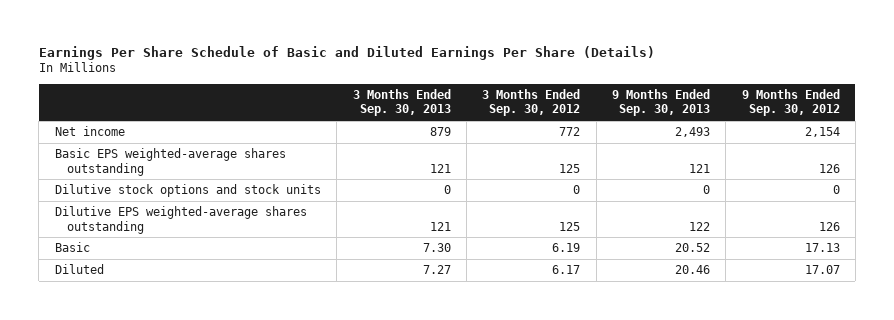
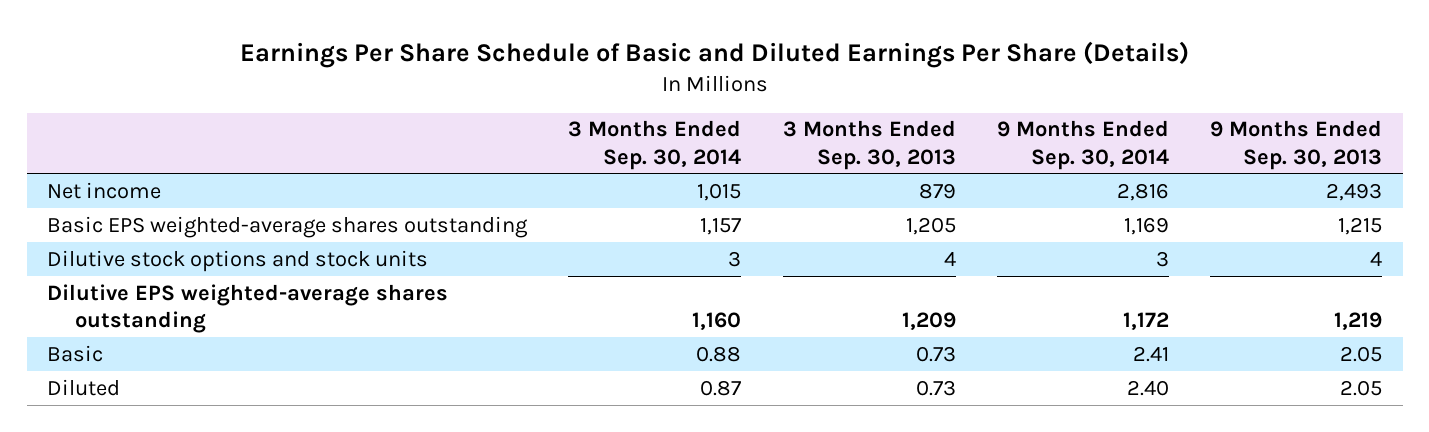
[482,89,581,117] 3 Months Ended Sep. 30, 2012 -> none
[741,89,840,117] 9 Months Ended Sep. 30, 2012 -> none
none -> [568,120,742,170] 3 Months Ended Sep. 30, 2014
none -> [997,120,1170,170] 9 Months Ended Sep. 30, 2014
[429,163,451,173] 121 -> [905,216,956,235] 1,205
[688,163,710,173] 121 -> [1338,216,1383,235] 1,215
[443,185,451,195] 0 -> [943,250,956,266] 4
[702,185,710,195] 0 -> [1370,250,1383,266] 4
[429,221,451,231] 121 -> [901,311,956,330] 1,209
[688,221,710,231] 122 -> [1334,311,1383,330] 1,219
[422,243,451,253] 7.30 -> [915,345,956,362] 0.73
[674,243,710,253] 20.52 -> [1340,345,1383,362] 2.05
[422,265,451,275] 7.27 -> [915,379,956,396] 0.73
[674,265,710,275] 20.46 -> [1340,379,1383,396] 2.05

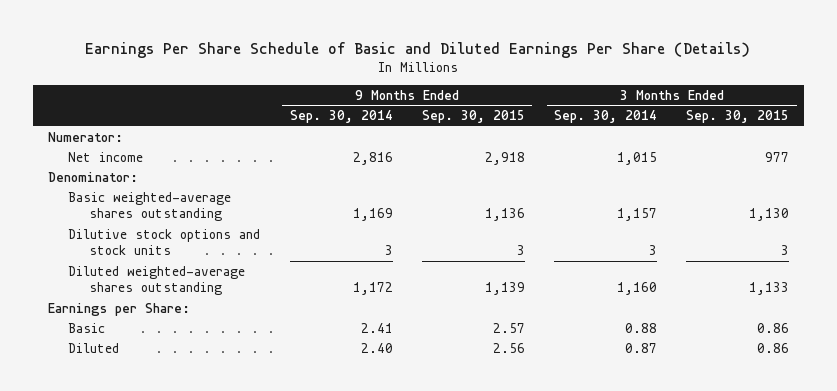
[782,120,956,170] 3 Months Ended Sep. 30, 2013 -> none
[1210,120,1383,170] 9 Months Ended Sep. 30, 2013 -> none
none -> [421,110,525,124] Sep. 30, 2015
none -> [686,110,790,124] Sep. 30, 2015
none -> [47,131,123,142] Numerator:
none -> [47,171,138,182] Denominator:
[47,215,529,238] Basic EPS weighted-average shares outstanding -> [68,191,232,221] Basic weighted-average shares outstanding
[47,283,449,333] Dilutive EPS weighted-average shares outstanding -> [68,265,246,295] Diluted weighted-average shares outstanding
none -> [47,302,190,316] Earnings per Share:

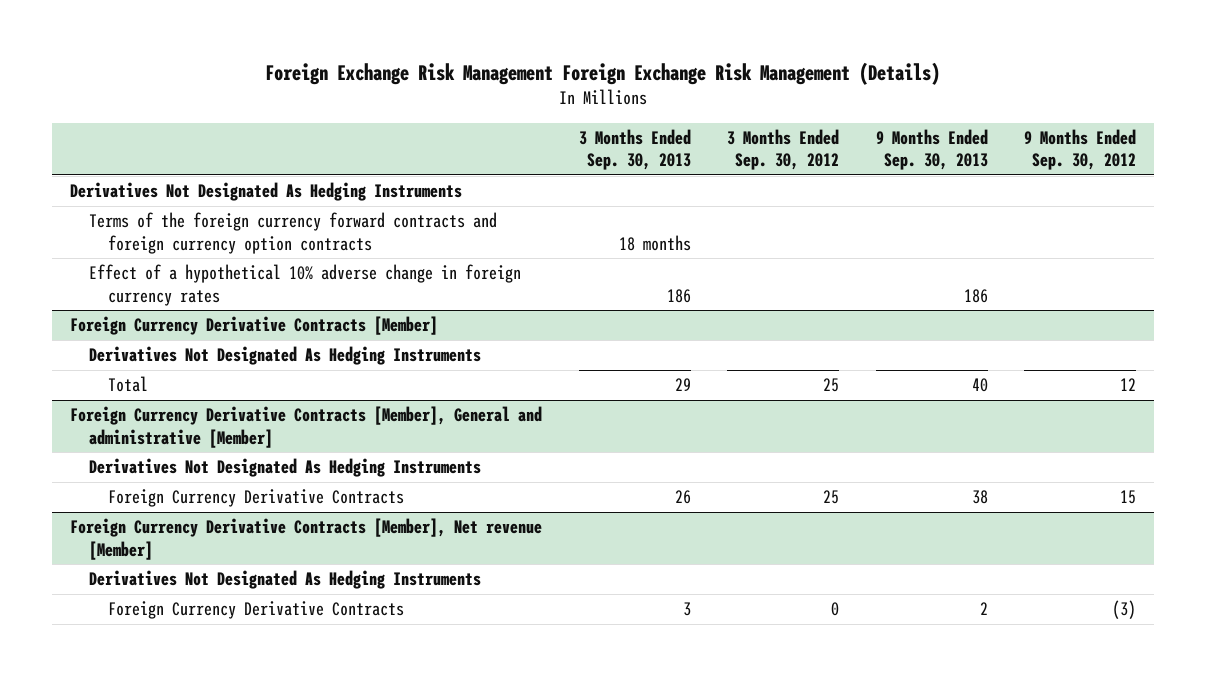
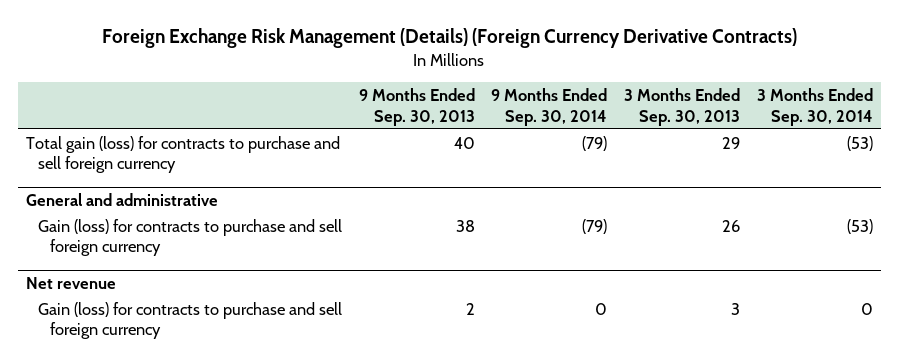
[265,62,941,86] Foreign Exchange Risk Management Foreign Exchange Risk Management (Details) -> [102,28,798,49] Foreign Exchange Risk Management (Details) (Foreign Currency Derivative Contracts)
[727,128,840,171] 3 Months Ended Sep. 30, 2012 -> none
[1024,128,1137,171] 9 Months Ended Sep. 30, 2012 -> none
none -> [491,88,608,126] 9 Months Ended Sep. 30, 2014
none -> [756,88,873,126] 3 Months Ended Sep. 30, 2014
[70,182,463,202] Derivatives Not Designated As Hedging Instruments -> none
[89,212,498,254] Terms of the foreign currency forward contracts and foreign currency option contracts -> none
[89,264,522,306] Effect of a hypothetical 10% adverse change in foreign currency rates -> none
[70,316,439,336] Foreign Currency Derivative Contracts [Member] -> none
[89,346,482,366] Derivatives Not Designated As Hedging Instruments -> none
[70,406,543,448] Foreign Currency Derivative Contracts [Member], General and administrative [Member] -> none
[89,458,482,478] Derivatives Not Designated As Hedging Instruments -> none
[70,518,543,560] Foreign Currency Derivative Contracts [Member], Net revenue [Member] -> none
[89,570,482,590] Derivatives Not Designated As Hedging Instruments -> none
[108,376,149,393] Total -> [25,135,340,174] Total gain (loss) for contracts to purchase and sell foreign currency
none -> [25,193,218,207] General and administrative
[108,489,405,508] Foreign Currency Derivative Contracts -> [37,218,342,257] Gain (loss) for contracts to purchase and sell foreign currency
none -> [25,277,116,290] Net revenue
[108,601,405,620] Foreign Currency Derivative Contracts -> [37,301,342,340] Gain (loss) for contracts to purchase and sell foreign currency

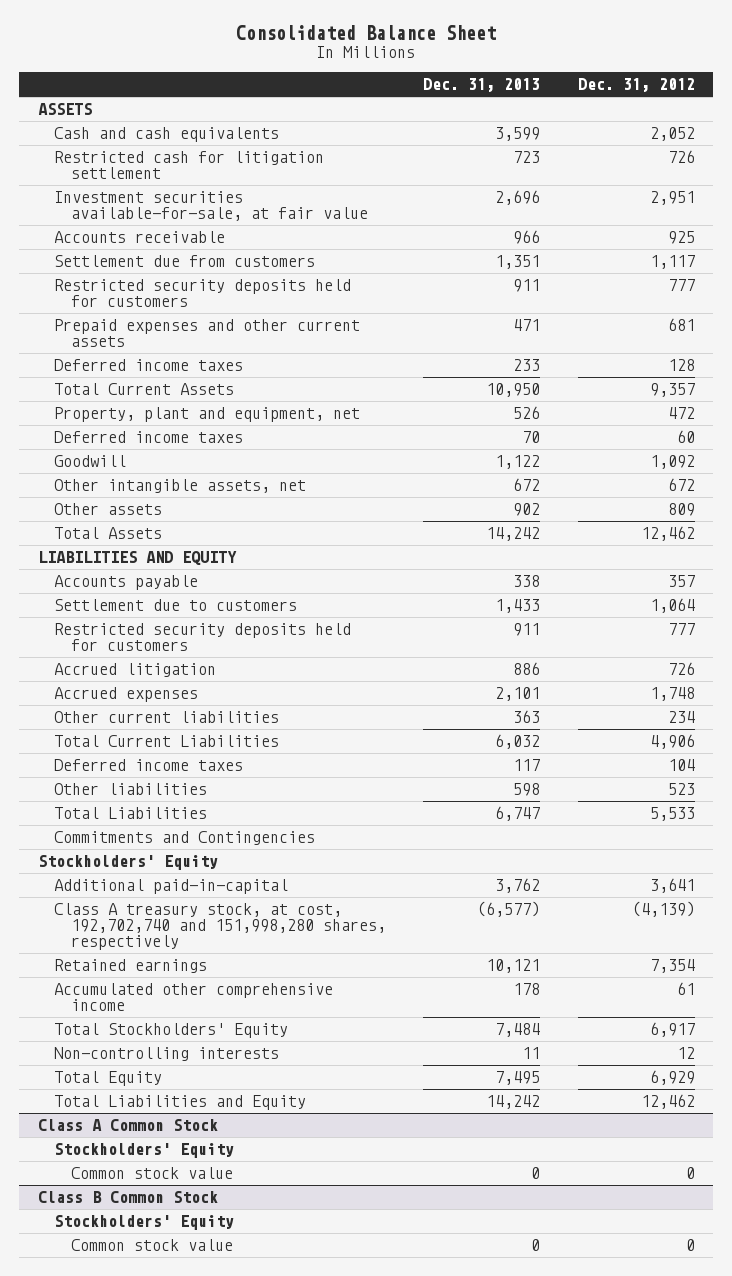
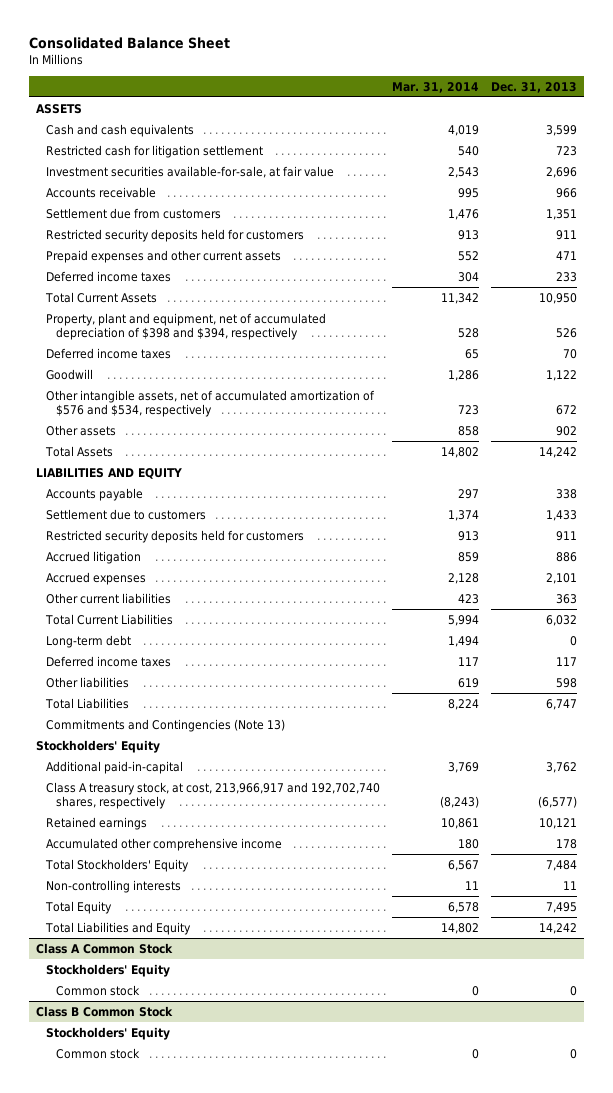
[577,78,695,93] Dec. 31, 2012 -> none
none -> [391,81,479,93] Mar. 31, 2014
[54,407,361,423] Property, plant and equipment, net -> [45,312,326,341] Property, plant and equipment, net of accumulated depreciation of $398 and $394, respectively
[54,479,307,494] Other intangible assets, net -> [45,389,375,418] Other intangible assets, net of accumulated amortization of $576 and $534, respectively
none -> [45,634,131,648] Long-term debt
[54,831,316,846] Commitments and Contingencies -> [45,718,285,732] Commitments and Contingencies (Note 13)
[54,903,387,951] Class A treasury stock, at cost, 192,702,740 and 151,998,280 shares, respectively -> [45,781,380,810] Class A treasury stock, at cost, 213,966,917 and 192,702,740 shares, respectively
[71,1167,234,1180] Common stock value -> [55,984,140,996] Common stock
[71,1239,234,1252] Common stock value -> [55,1047,140,1059] Common stock

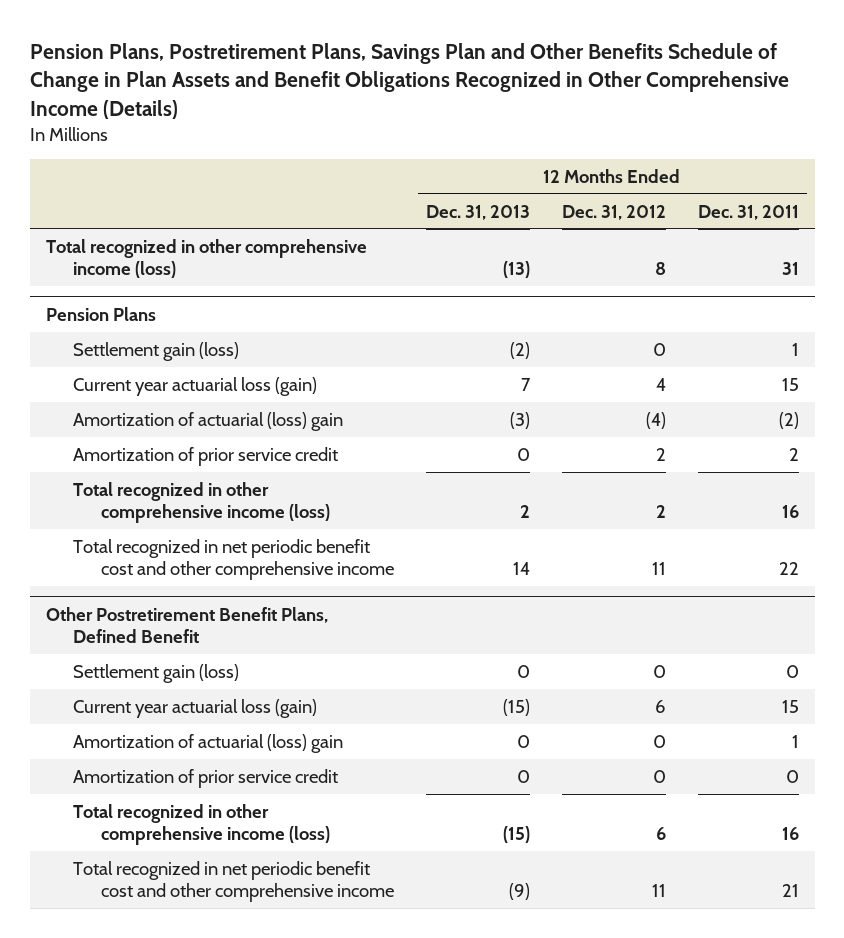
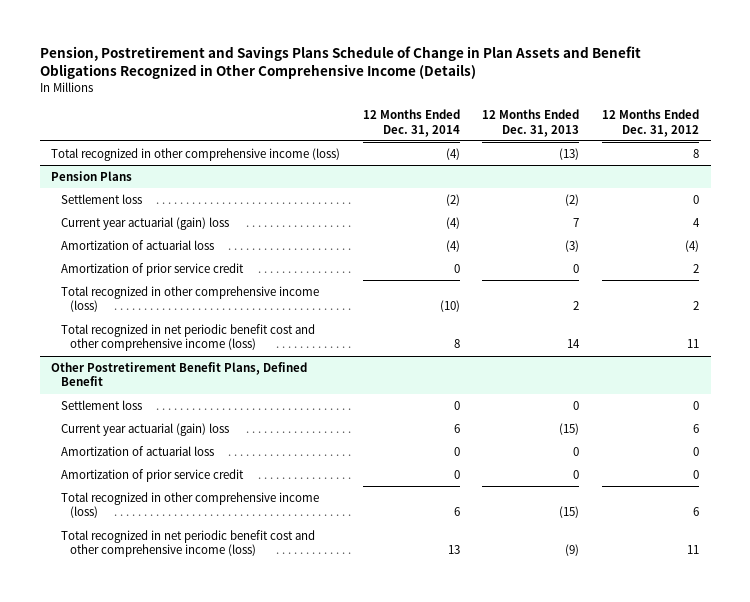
[29,42,789,119] Pension Plans, Postretirement Plans, Savings Plan and Other Benefits Schedule of Change in Plan Assets and Benefit Obligations Recognized in Other Comprehensive Income (Details) -> [39,45,641,79] Pension, Postretirement and Savings Plans Schedule of Change in Plan Assets and Benefit Obligations Recognized in Other Comprehensive Income (Details)
[697,204,799,220] Dec. 31, 2011 -> none
none -> [362,109,460,137] 12 Months Ended Dec. 31, 2014
[73,341,240,361] Settlement gain (loss) -> [60,193,142,204] Settlement loss
[73,376,318,396] Current year actuarial loss (gain) -> [60,216,229,230] Current year actuarial (gain) loss
[73,411,344,431] Amortization of actuarial (loss) gain -> [60,239,214,250] Amortization of actuarial loss
[73,538,395,580] Total recognized in net periodic benefit cost and other comprehensive income -> [60,323,315,352] Total recognized in net periodic benefit cost and other comprehensive income (loss)
[73,663,240,683] Settlement gain (loss) -> [60,399,142,410] Settlement loss
[73,698,318,718] Current year actuarial loss (gain) -> [60,422,229,436] Current year actuarial (gain) loss
[73,733,344,753] Amortization of actuarial (loss) gain -> [60,445,214,456] Amortization of actuarial loss
[73,860,395,902] Total recognized in net periodic benefit cost and other comprehensive income -> [60,529,315,558] Total recognized in net periodic benefit cost and other comprehensive income (loss)

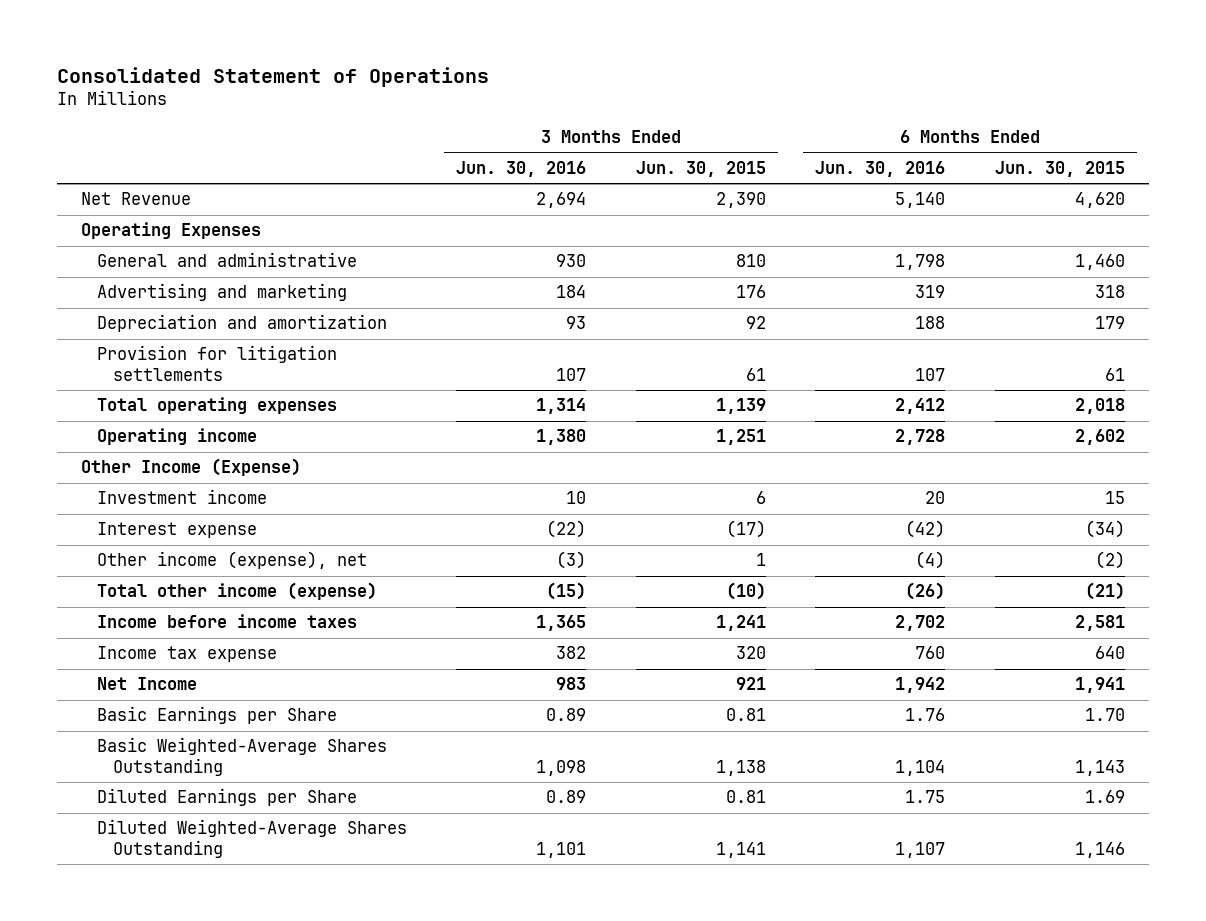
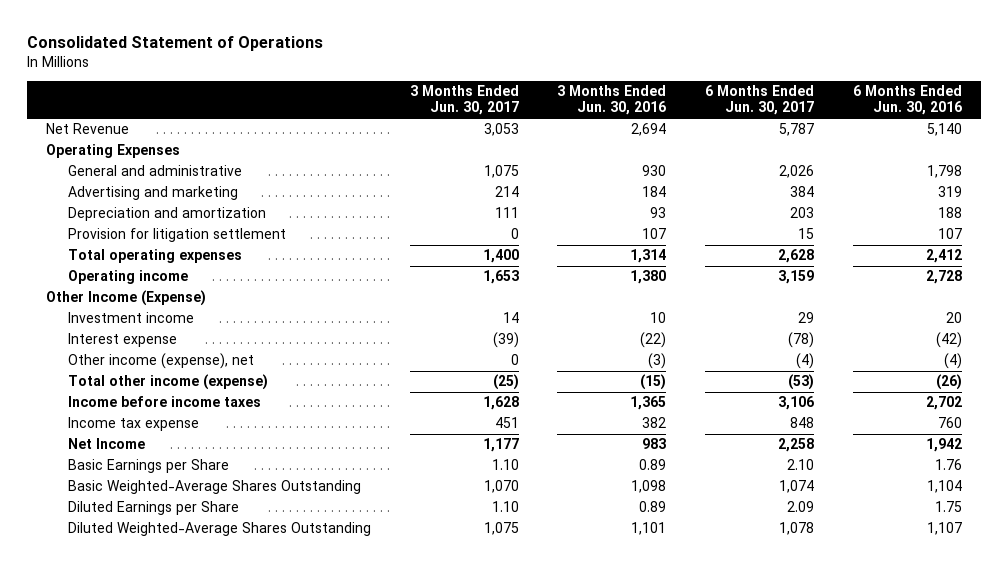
[635,161,766,178] Jun. 30, 2015 -> none
[994,161,1125,178] Jun. 30, 2015 -> none
none -> [409,85,519,116] 3 Months Ended Jun. 30, 2017
none -> [705,85,815,116] 6 Months Ended Jun. 30, 2017
[97,345,338,381] Provision for litigation settlements -> [68,228,287,243] Provision for litigation settlement

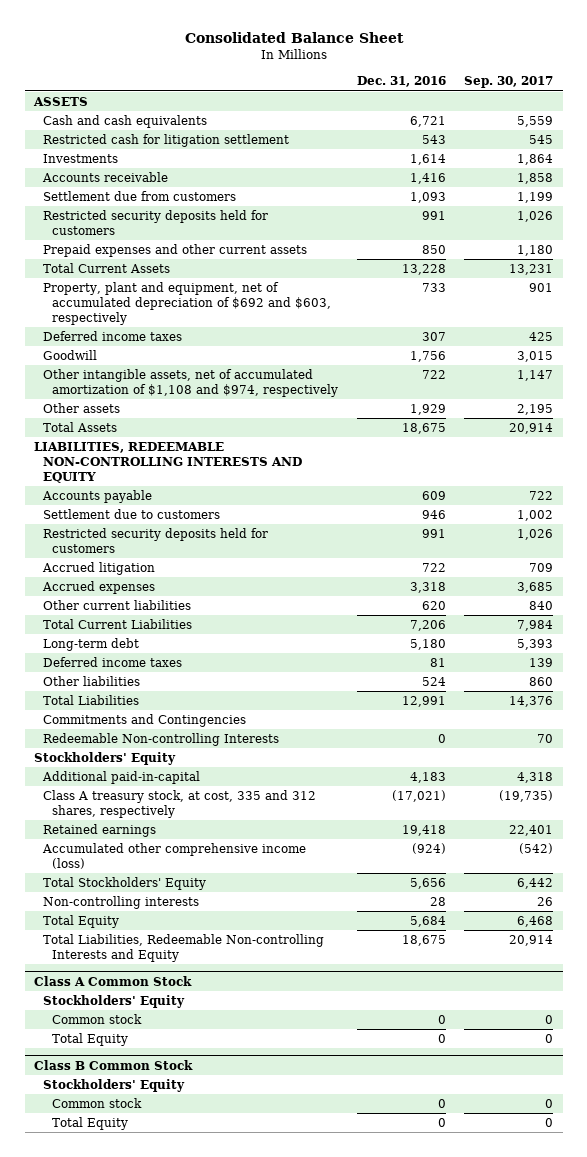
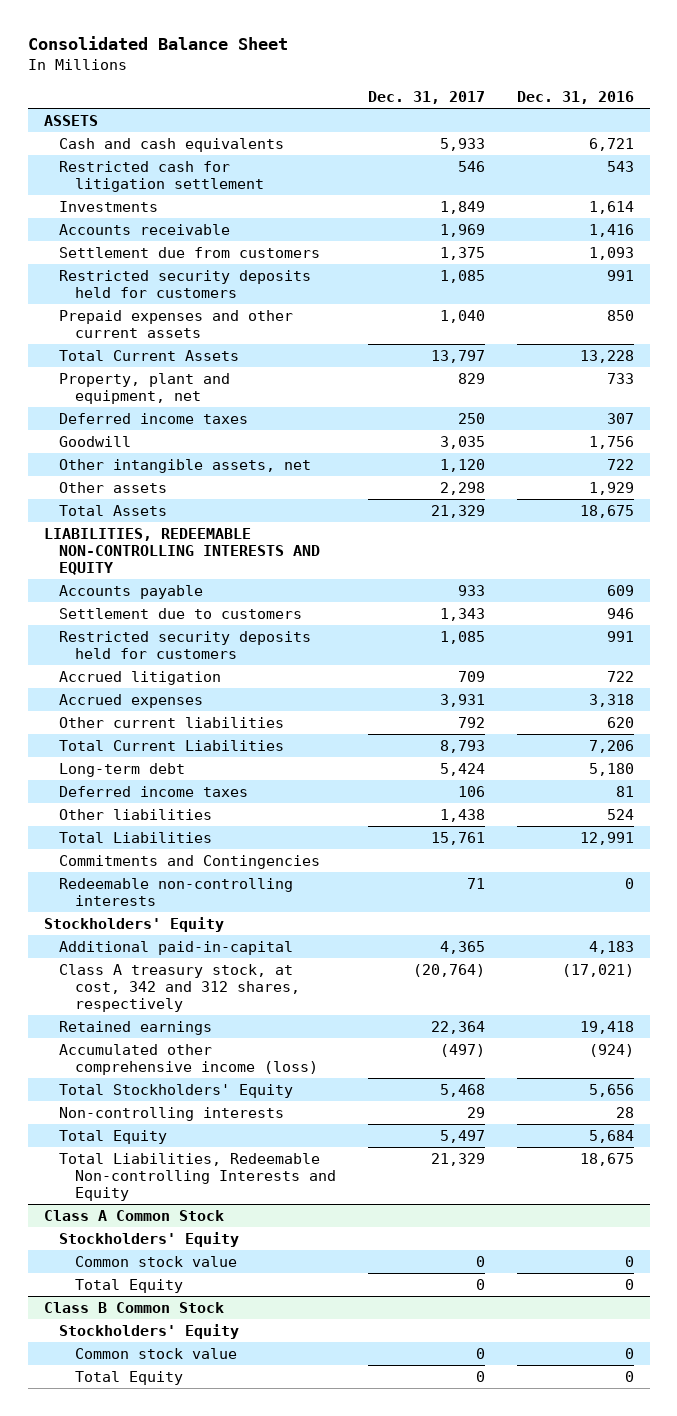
[464,76,554,89] Sep. 30, 2017 -> none
none -> [367,90,485,104] Dec. 31, 2017
[43,282,332,326] Property, plant and equipment, net of accumulated depreciation of $692 and $603, respectively -> [59,373,231,405] Property, plant and equipment, net
[43,369,339,398] Other intangible assets, net of accumulated amortization of $1,108 and $974, respectively -> [59,459,312,474] Other intangible assets, net
[43,733,280,747] Redeemable Non-controlling Interests -> [59,878,294,907] Redeemable non-controlling interests
[43,790,317,819] Class A treasury stock, at cost, 335 and 312 shares, respectively -> [59,964,300,1013] Class A treasury stock, at cost, 342 and 312 shares, respectively
[52,1014,143,1025] Common stock -> [74,1256,237,1268] Common stock value
[52,1098,143,1109] Common stock -> [74,1348,237,1360] Common stock value

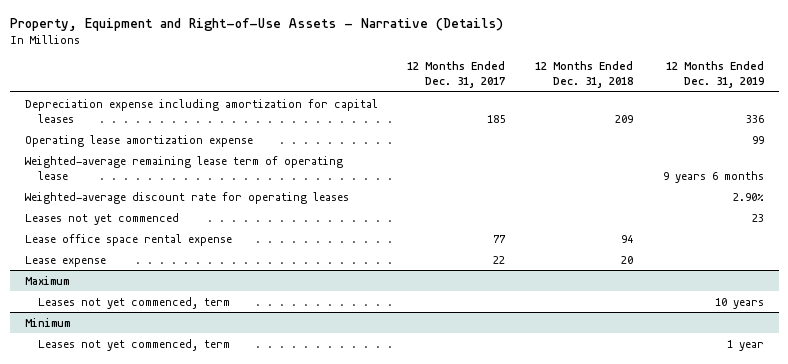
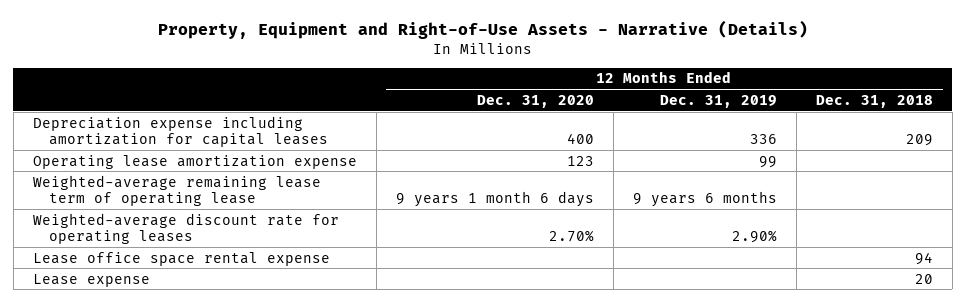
[407,60,506,88] 12 Months Ended Dec. 31, 2017 -> none
none -> [476,94,594,108] Dec. 31, 2020
[24,212,179,225] Leases not yet commenced -> none
[24,275,69,285] Maximum -> none
[37,296,230,309] Leases not yet commenced, term -> none
[24,317,70,327] Minimum -> none
[37,338,230,351] Leases not yet commenced, term -> none

